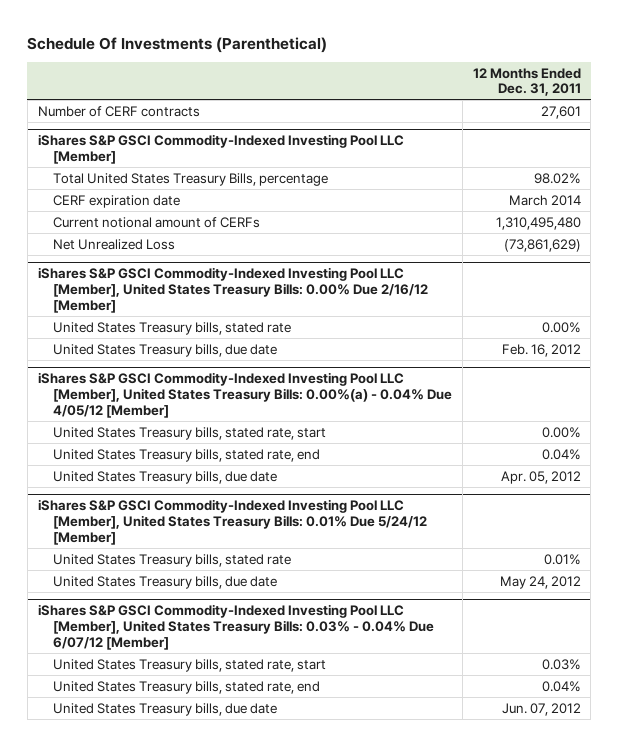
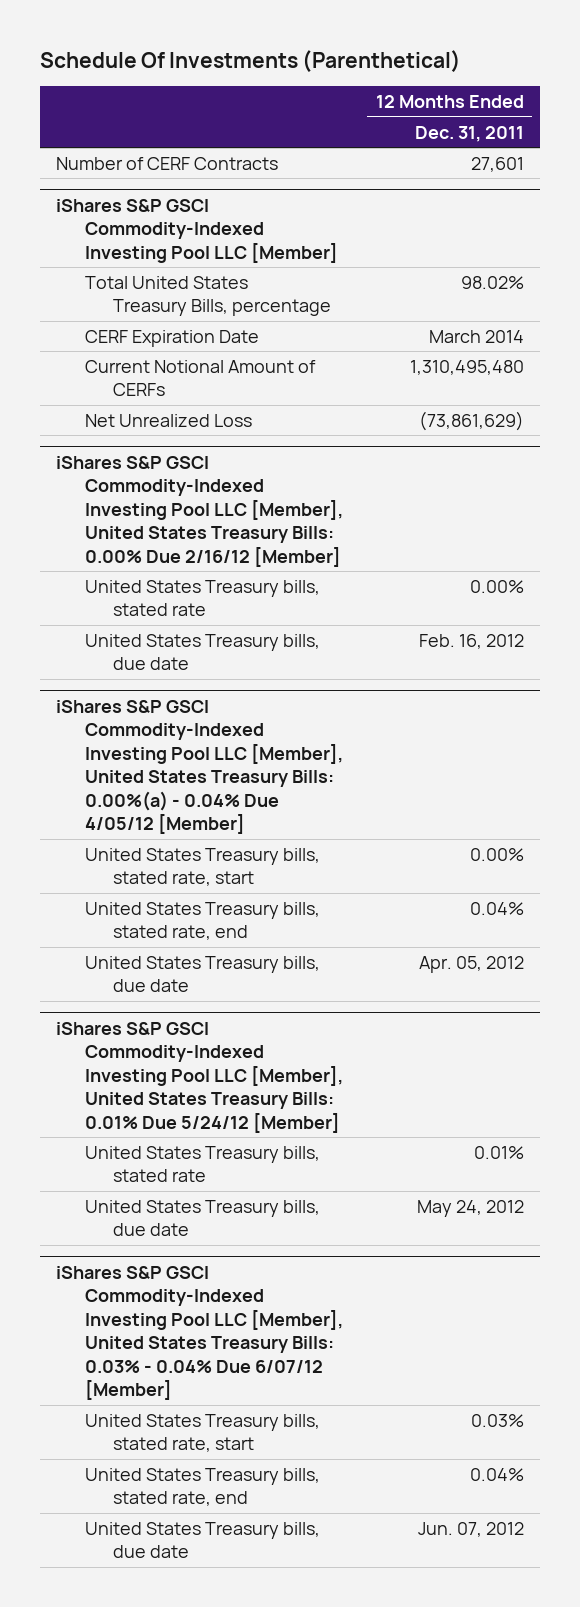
[37,105,200,117] Number of CERF contracts -> [56,156,279,170] Number of CERF Contracts
[52,194,180,208] CERF expiration date -> [84,329,259,347] CERF Expiration Date
[52,216,260,228] Current notional amount of CERFs -> [84,359,316,397] Current Notional Amount of CERFs

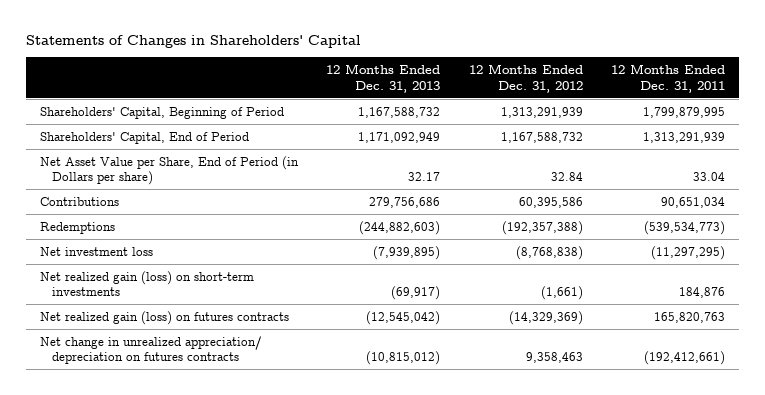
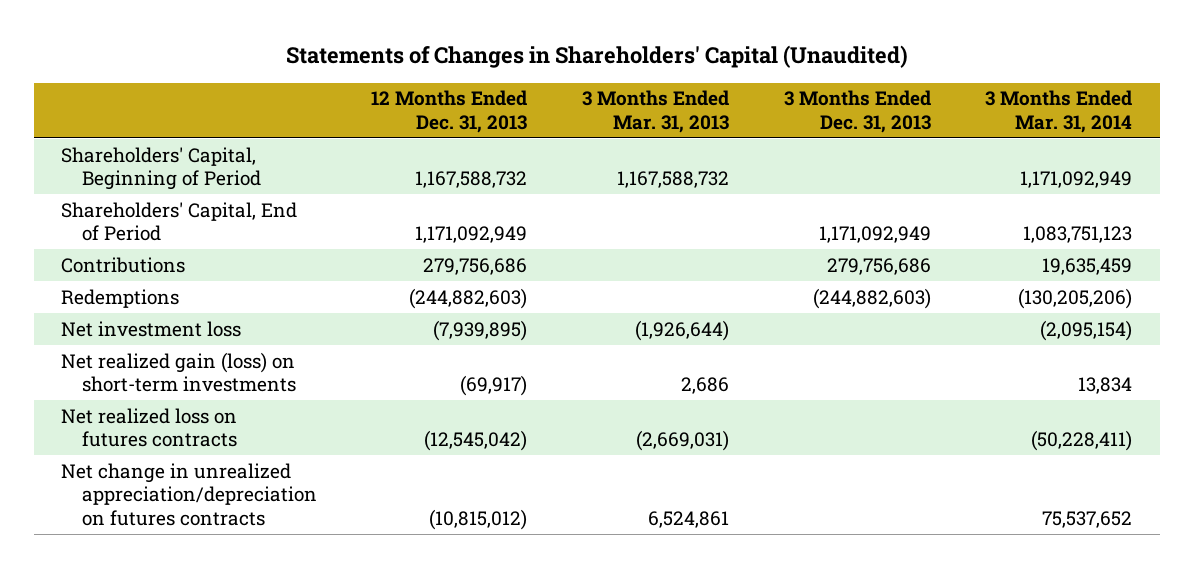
[25,34,361,48] Statements of Changes in Shareholders' Capital -> [285,45,908,69] Statements of Changes in Shareholders' Capital (Unaudited)
[468,63,583,93] 12 Months Ended Dec. 31, 2012 -> none
[610,63,725,93] 12 Months Ended Dec. 31, 2011 -> none
none -> [582,90,730,133] 3 Months Ended Mar. 31, 2013
none -> [783,90,931,133] 3 Months Ended Dec. 31, 2013
none -> [985,90,1133,133] 3 Months Ended Mar. 31, 2014
[40,155,300,186] Net Asset Value per Share, End of Period (in Dollars per share) -> none
[40,310,290,325] Net realized gain (loss) on futures contracts -> [60,407,237,448] Net realized loss on futures contracts
[40,335,263,365] Net change in unrealized appreciation/ depreciation on futures contracts -> [60,462,317,527] Net change in unrealized appreciation/depreciation on futures contracts

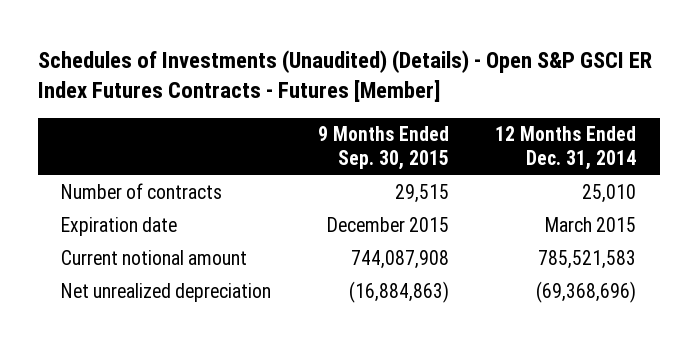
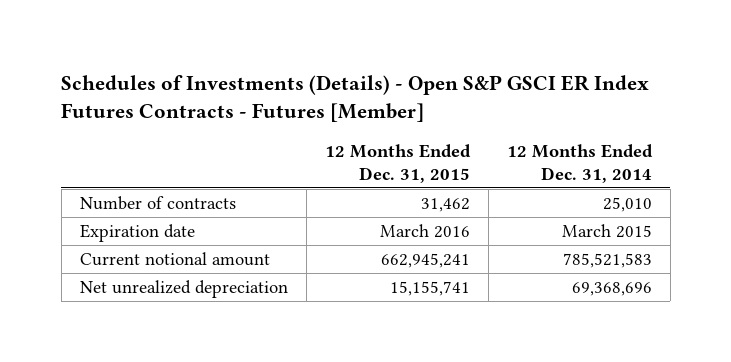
[38,50,653,103] Schedules of Investments (Unaudited) (Details) - Open S&P GSCI ER Index Futures Contracts - Futures [Member] -> [61,74,650,123] Schedules of Investments (Details) - Open S&P GSCI ER Index Futures Contracts - Futures [Member]
[317,126,449,170] 9 Months Ended Sep. 30, 2015 -> none
none -> [324,144,471,183] 12 Months Ended Dec. 31, 2015
[536,280,637,303] (69,368,696) -> [571,282,652,297] 69,368,696

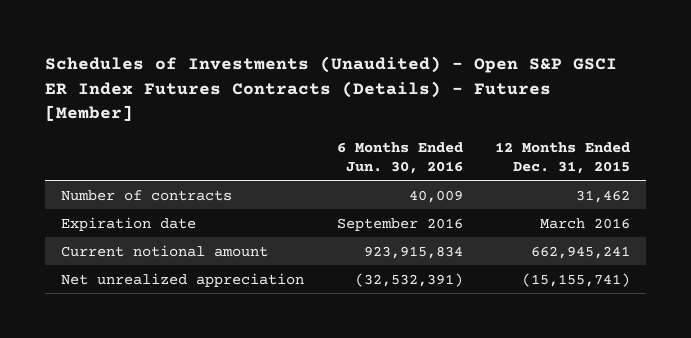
[61,74,650,123] Schedules of Investments (Details) - Open S&P GSCI ER Index Futures Contracts - Futures [Member] -> [45,56,618,121] Schedules of Investments (Unaudited) - Open S&P GSCI ER Index Futures Contracts (Details) - Futures [Member]
[506,144,653,183] 12 Months Ended Dec. 31, 2014 -> none
none -> [336,142,463,174] 6 Months Ended Jun. 30, 2016
[79,280,288,299] Net unrealized depreciation -> [61,272,305,287] Net unrealized appreciation
[389,281,470,297] 15,155,741 -> [521,272,630,287] (15,155,741)

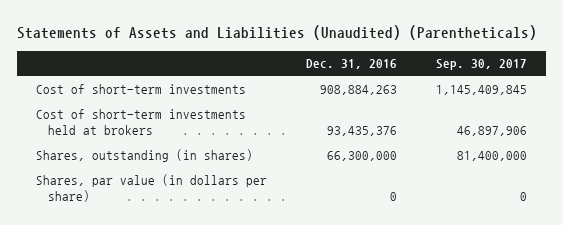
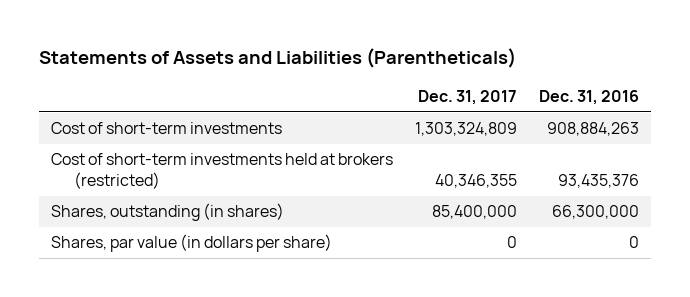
[17,25,538,41] Statements of Assets and Liabilities (Unaudited) (Parentheticals) -> [39,48,517,69] Statements of Assets and Liabilities (Parentheticals)
[435,59,527,71] Sep. 30, 2017 -> none
none -> [417,90,517,106] Dec. 31, 2017
[36,108,247,136] Cost of short-term investments held at brokers -> [50,153,393,190] Cost of short-term investments held at brokers (restricted)

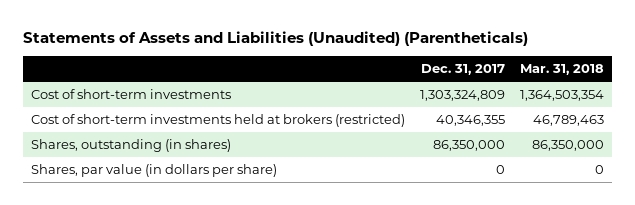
[39,48,517,69] Statements of Assets and Liabilities (Parentheticals) -> [23,31,529,47] Statements of Assets and Liabilities (Unaudited) (Parentheticals)
[539,90,640,106] Dec. 31, 2016 -> none
none -> [520,64,605,76] Mar. 31, 2018
[431,205,517,220] 85,400,000 -> [432,140,505,152] 86,350,000

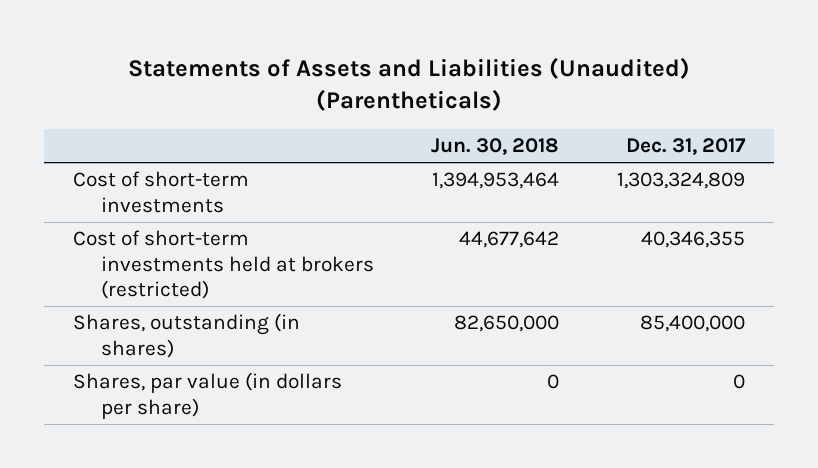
[520,64,605,76] Mar. 31, 2018 -> none
none -> [431,138,560,156] Jun. 30, 2018
[432,140,505,152] 86,350,000 -> [640,315,746,333] 85,400,000

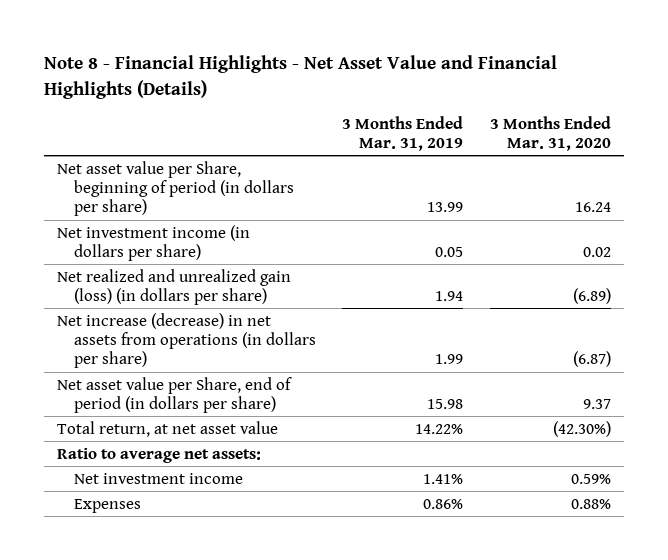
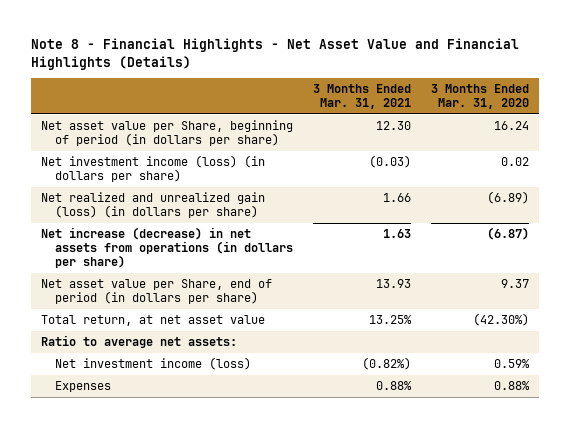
[342,115,464,151] 3 Months Ended Mar. 31, 2019 -> none
none -> [313,83,412,110] 3 Months Ended Mar. 31, 2021
[56,224,250,261] Net investment income (in dollars per share) -> [41,154,266,183] Net investment income (loss) (in dollars per share)
[73,472,243,484] Net investment income -> [55,356,252,370] Net investment income (loss)

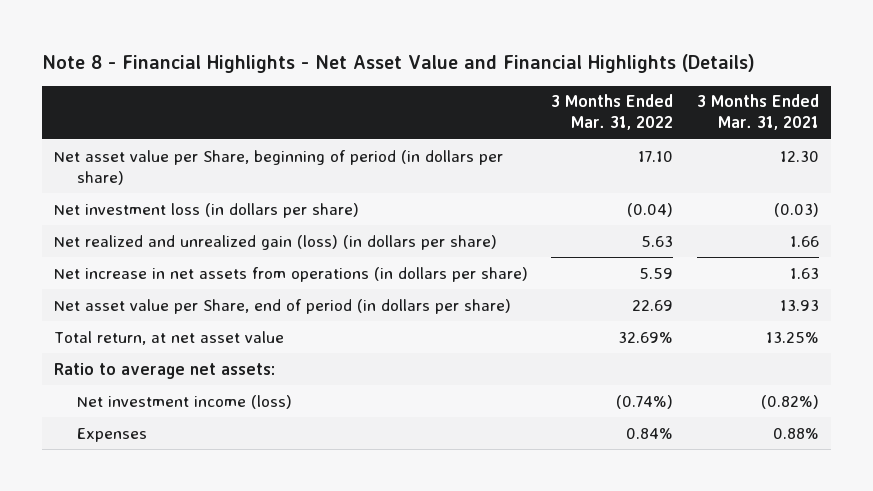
[431,83,530,110] 3 Months Ended Mar. 31, 2020 -> none
none -> [551,94,674,131] 3 Months Ended Mar. 31, 2022
[41,154,266,183] Net investment income (loss) (in dollars per share) -> [53,202,359,218] Net investment loss (in dollars per share)
[41,226,294,269] Net increase (decrease) in net assets from operations (in dollars per share) -> [53,266,528,282] Net increase in net assets from operations (in dollars per share)

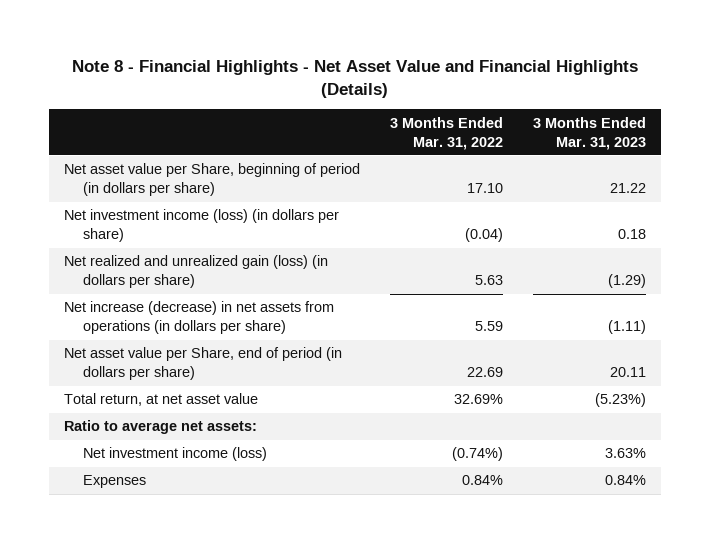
[696,94,819,131] 3 Months Ended Mar. 31, 2021 -> none
none -> [532,116,646,150] 3 Months Ended Mar. 31, 2023
[53,202,359,218] Net investment loss (in dollars per share) -> [63,209,339,243] Net investment income (loss) (in dollars per share)
[53,266,528,282] Net increase in net assets from operations (in dollars per share) -> [63,301,334,335] Net increase (decrease) in net assets from operations (in dollars per share)

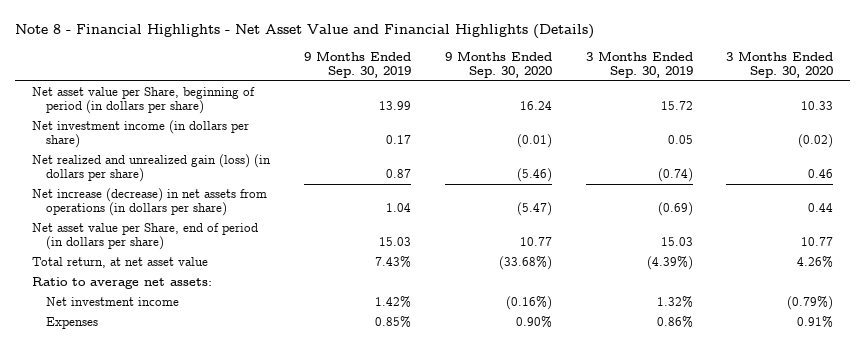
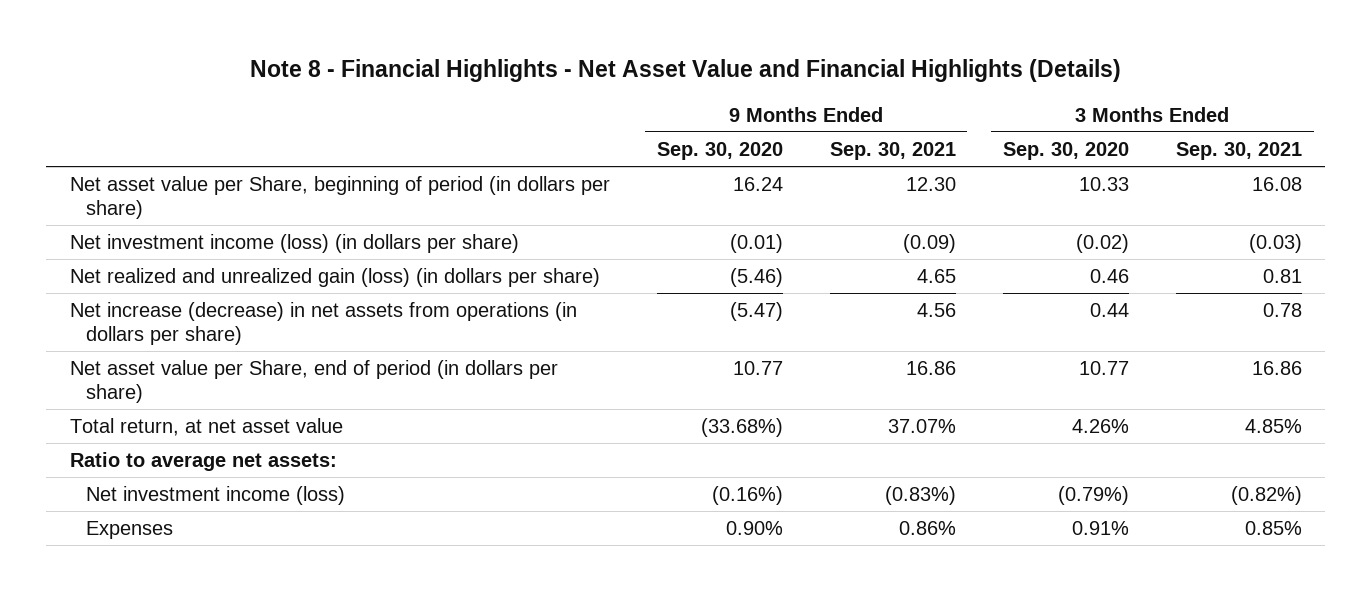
[303,50,411,79] 9 Months Ended Sep. 30, 2019 -> none
[585,50,693,79] 3 Months Ended Sep. 30, 2019 -> none
none -> [829,142,956,161] Sep. 30, 2021
none -> [1175,142,1302,161] Sep. 30, 2021
[32,120,250,149] Net investment income (in dollars per share) -> [69,234,519,254] Net investment income (loss) (in dollars per share)
[46,297,180,307] Net investment income -> [85,486,345,506] Net investment income (loss)

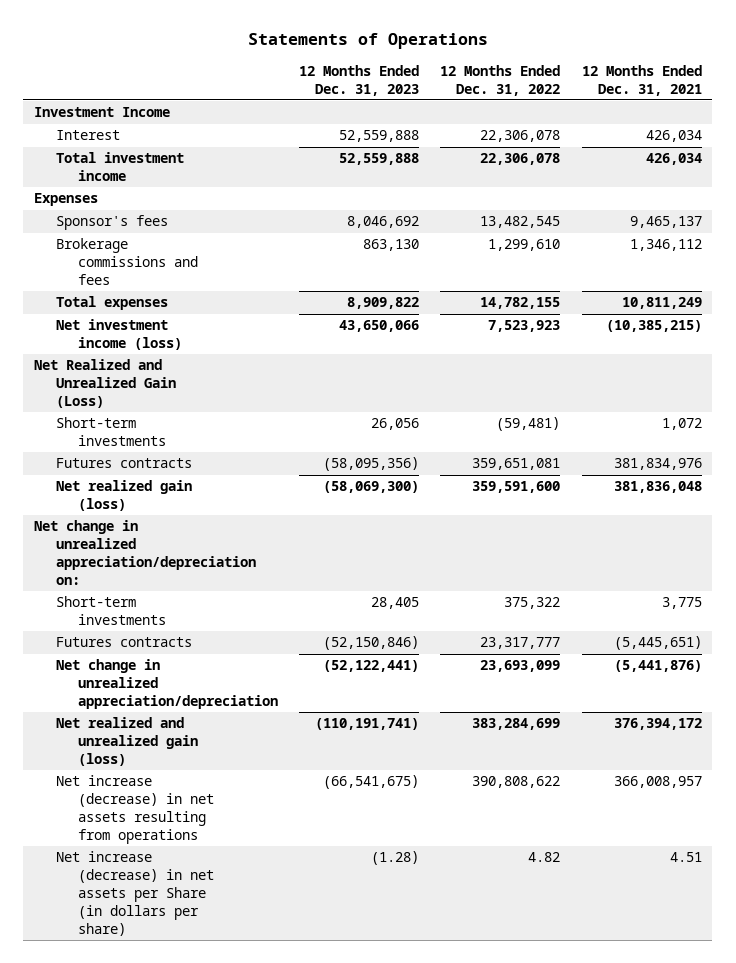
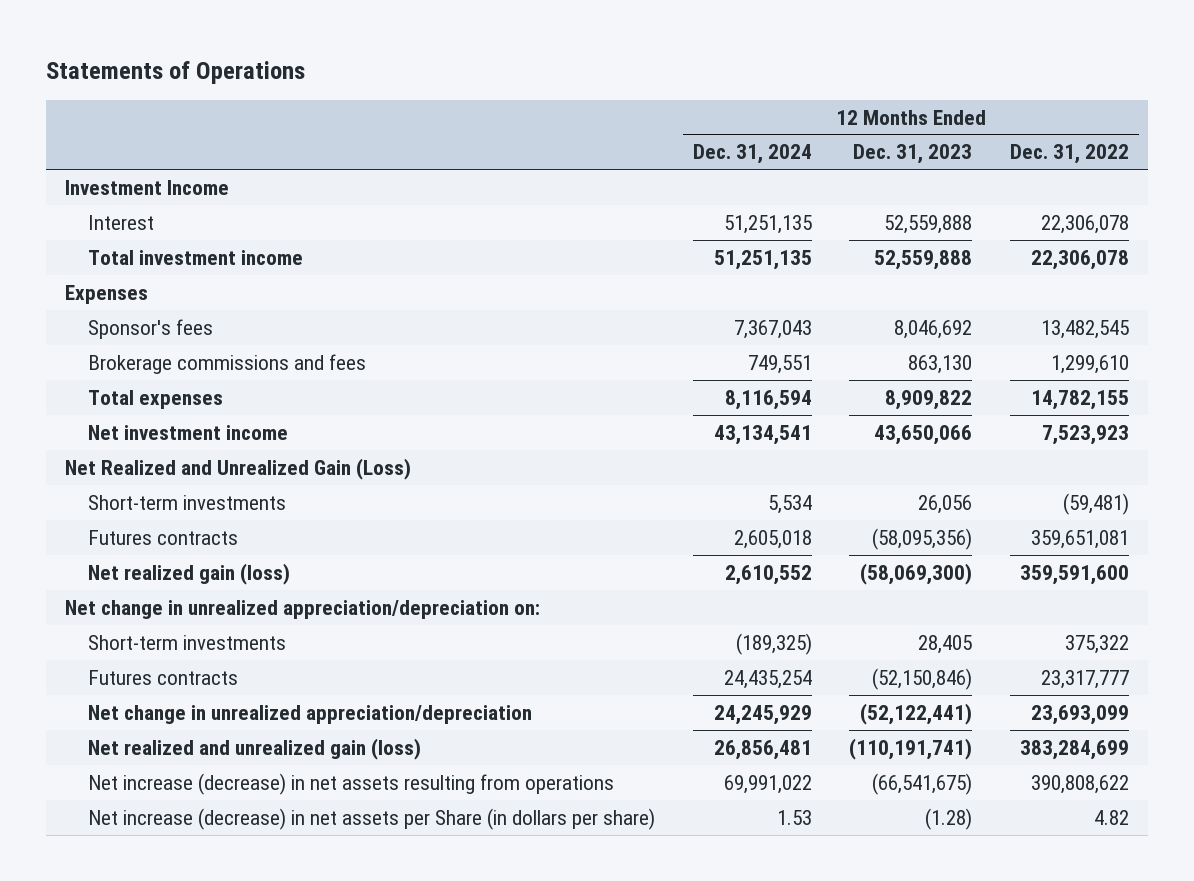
[581,64,702,96] 12 Months Ended Dec. 31, 2021 -> none
none -> [692,144,812,165] Dec. 31, 2024
[55,319,183,351] Net investment income (loss) -> [87,424,288,440] Net investment income

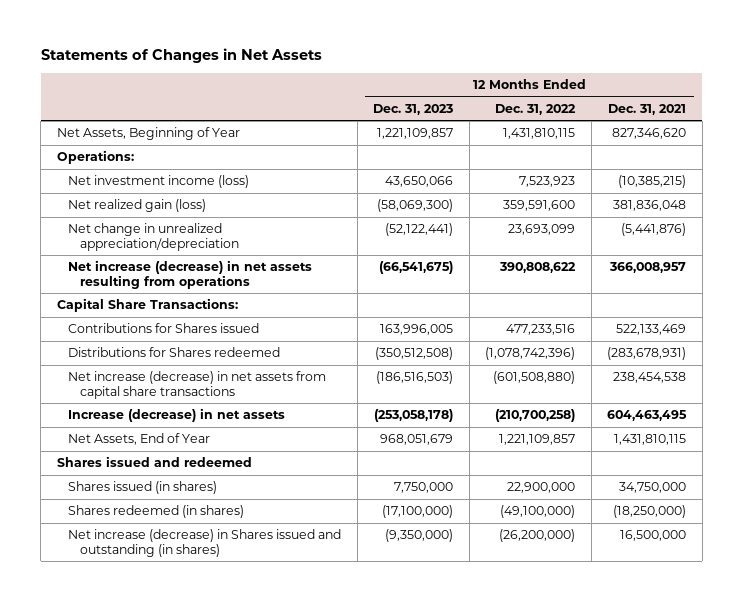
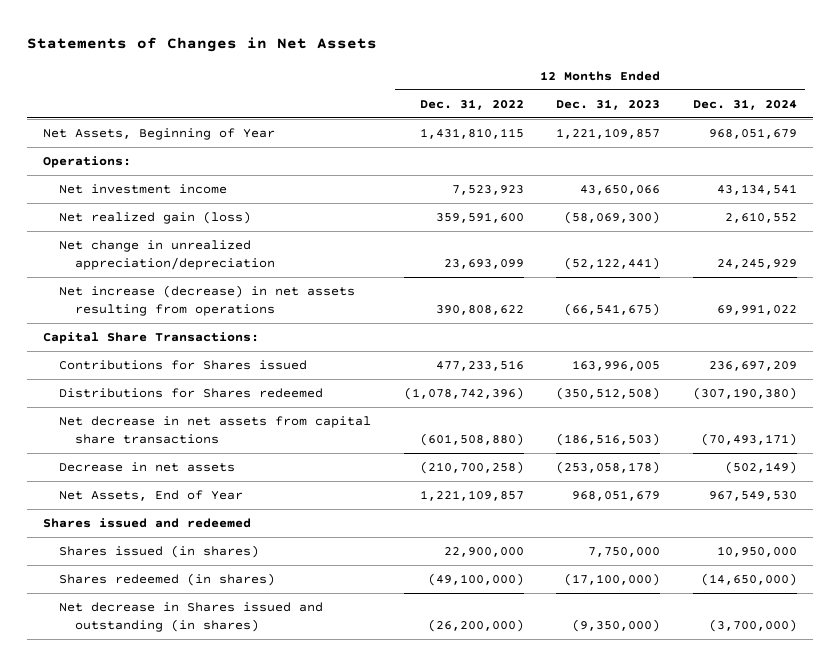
[608,103,687,115] Dec. 31, 2021 -> none
none -> [693,98,798,110] Dec. 31, 2024
[68,175,250,189] Net investment income (loss) -> [58,184,227,195] Net investment income
[68,371,327,399] Net increase (decrease) in net assets from capital share transactions -> [58,416,371,444] Net decrease in net assets from capital share transactions
[68,408,286,423] Increase (decrease) in net assets -> [58,462,235,473] Decrease in net assets
[68,529,342,557] Net increase (decrease) in Shares issued and outstanding (in shares) -> [58,602,323,632] Net decrease in Shares issued and outstanding (in shares)

